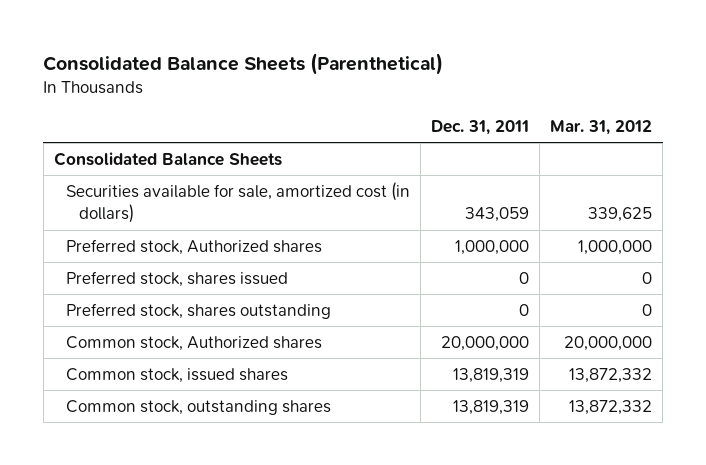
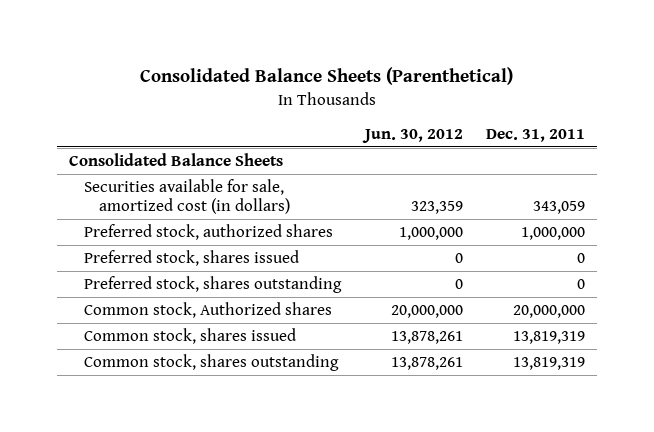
[550,119,653,135] Mar. 31, 2012 -> none
none -> [361,128,463,143] Jun. 30, 2012
[66,239,323,256] Preferred stock, Authorized shares -> [83,223,333,240] Preferred stock, authorized shares
[66,368,289,384] Common stock, issued shares -> [83,327,296,344] Common stock, shares issued
[66,400,332,416] Common stock, outstanding shares -> [83,353,339,371] Common stock, shares outstanding

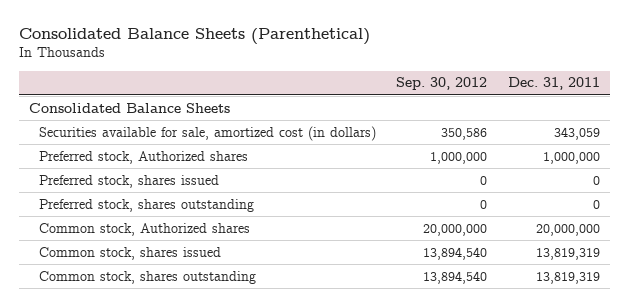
[361,128,463,143] Jun. 30, 2012 -> none
none -> [396,77,488,91] Sep. 30, 2012
[83,223,333,240] Preferred stock, authorized shares -> [38,150,248,164] Preferred stock, Authorized shares

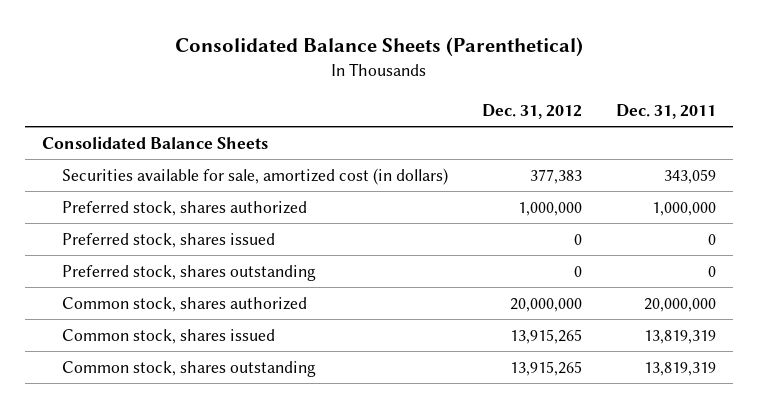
[396,77,488,91] Sep. 30, 2012 -> none
none -> [482,103,583,119] Dec. 31, 2012
[38,150,248,164] Preferred stock, Authorized shares -> [61,200,307,216] Preferred stock, shares authorized
[38,222,250,236] Common stock, Authorized shares -> [61,296,307,312] Common stock, shares authorized

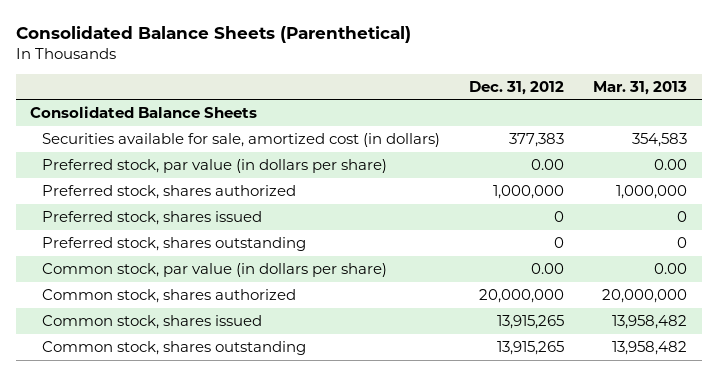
[616,103,717,119] Dec. 31, 2011 -> none
none -> [592,80,687,95] Mar. 31, 2013
none -> [41,159,387,174] Preferred stock, par value (in dollars per share)
none -> [41,263,387,278] Common stock, par value (in dollars per share)

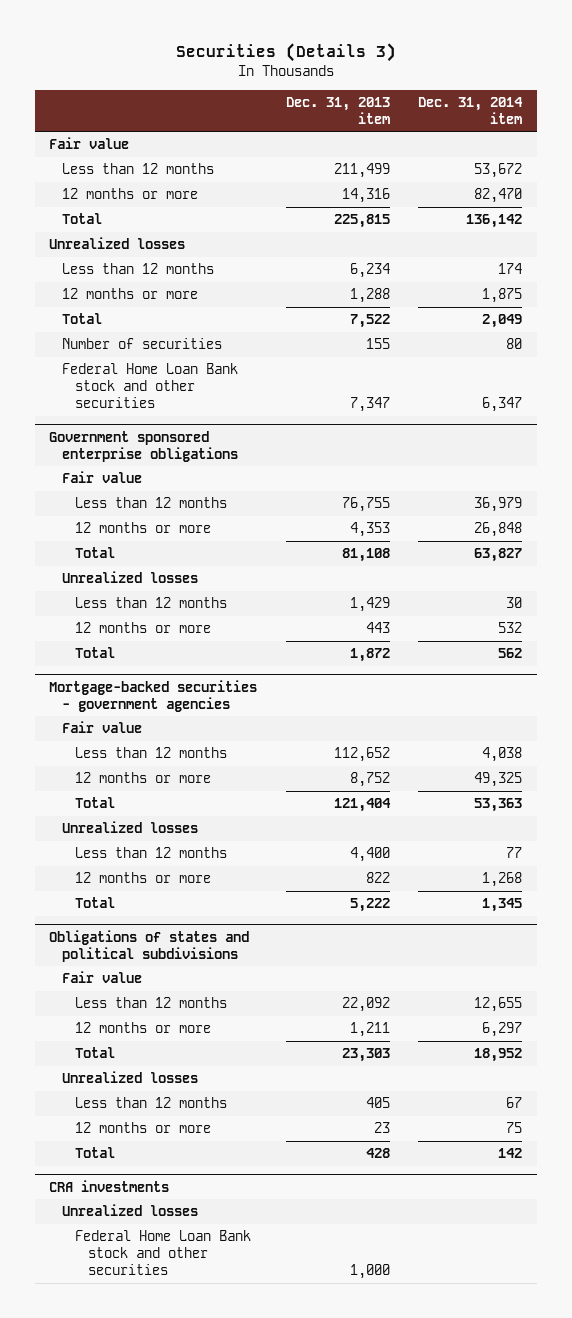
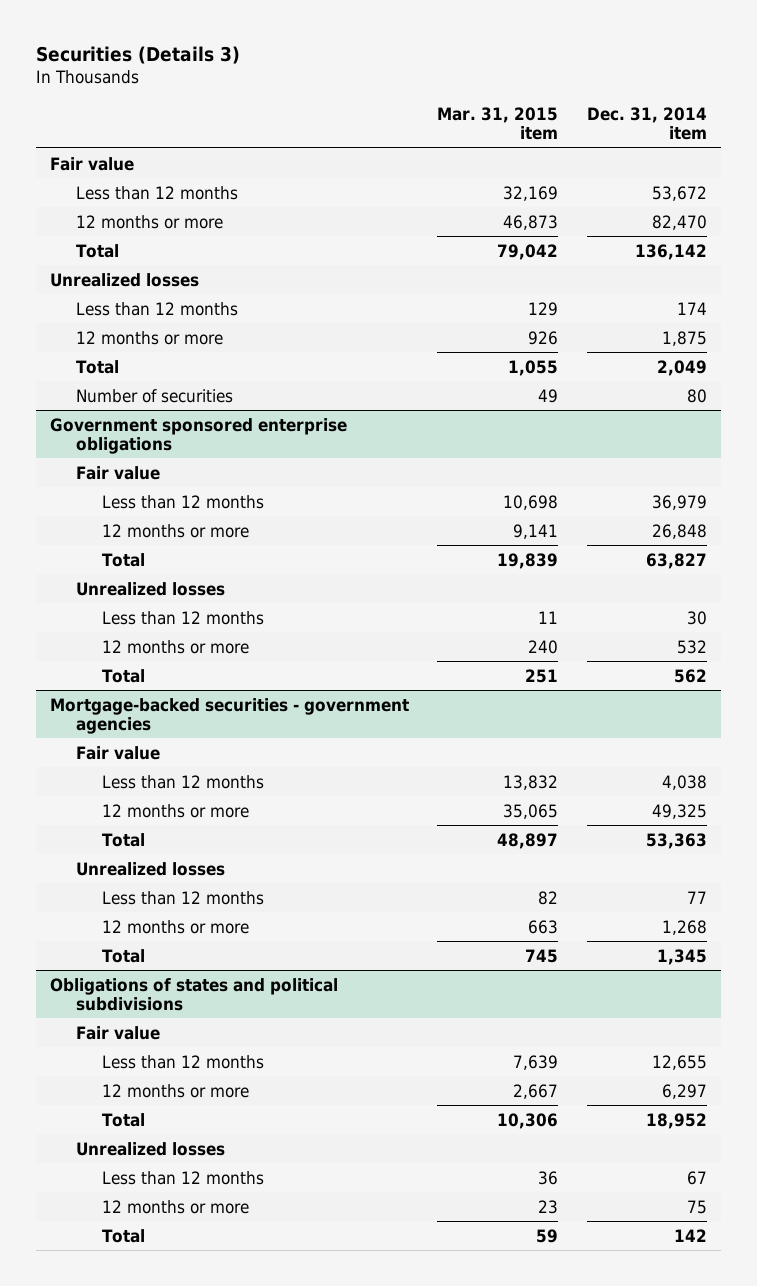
[285,96,390,124] Dec. 31, 2013 item -> none
none -> [437,107,559,141] Mar. 31, 2015 item
[62,363,239,409] Federal Home Loan Bank stock and other securities -> none
[49,1179,170,1192] CRA investments -> none
[62,1204,199,1217] Unrealized losses -> none
[75,1230,252,1276] Federal Home Loan Bank stock and other securities -> none

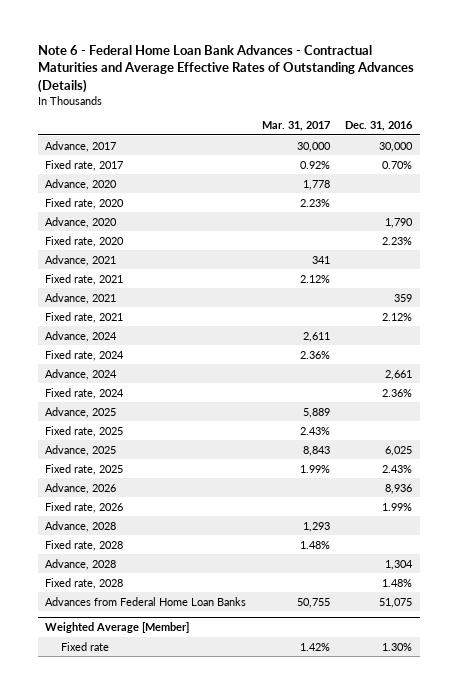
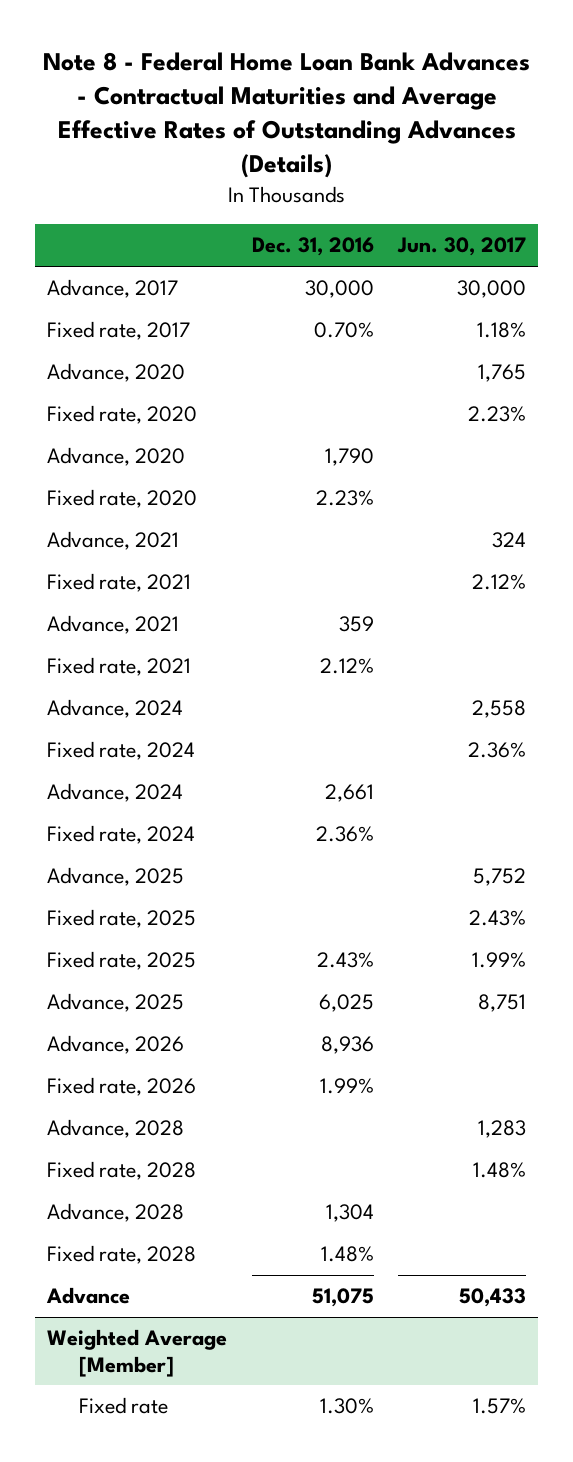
[37,45,414,93] Note 6 - Federal Home Loan Bank Advances - Contractual Maturities and Average Effective Rates of Outstanding Advances (Details) -> [42,51,530,179] Note 8 - Federal Home Loan Bank Advances - Contractual Maturities and Average Effective Rates of Outstanding Advances (Details)
[261,121,330,132] Mar. 31, 2017 -> none
none -> [396,237,526,257] Jun. 30, 2017
[45,444,117,456] Advance, 2025 -> [47,993,185,1013] Advance, 2025
[45,596,247,606] Advances from Federal Home Loan Banks -> [46,1287,131,1305] Advance

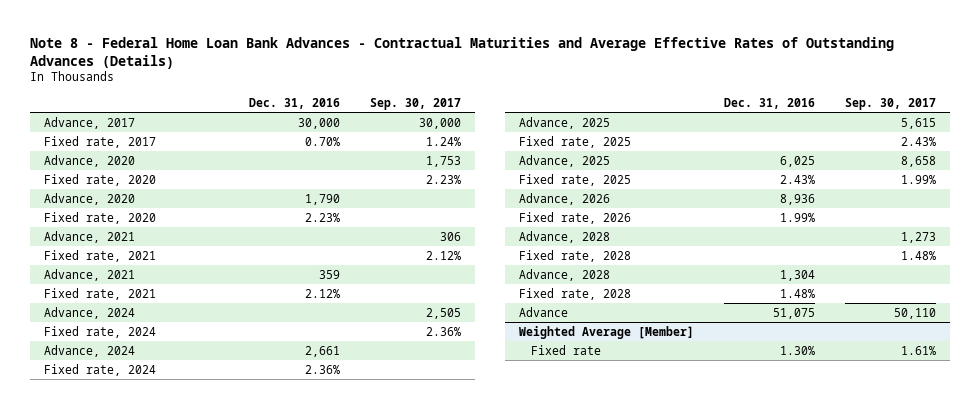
[396,237,526,257] Jun. 30, 2017 -> none
none -> [369,97,461,110] Sep. 30, 2017
[47,951,197,971] Fixed rate, 2025 -> [519,173,632,186] Fixed rate, 2025

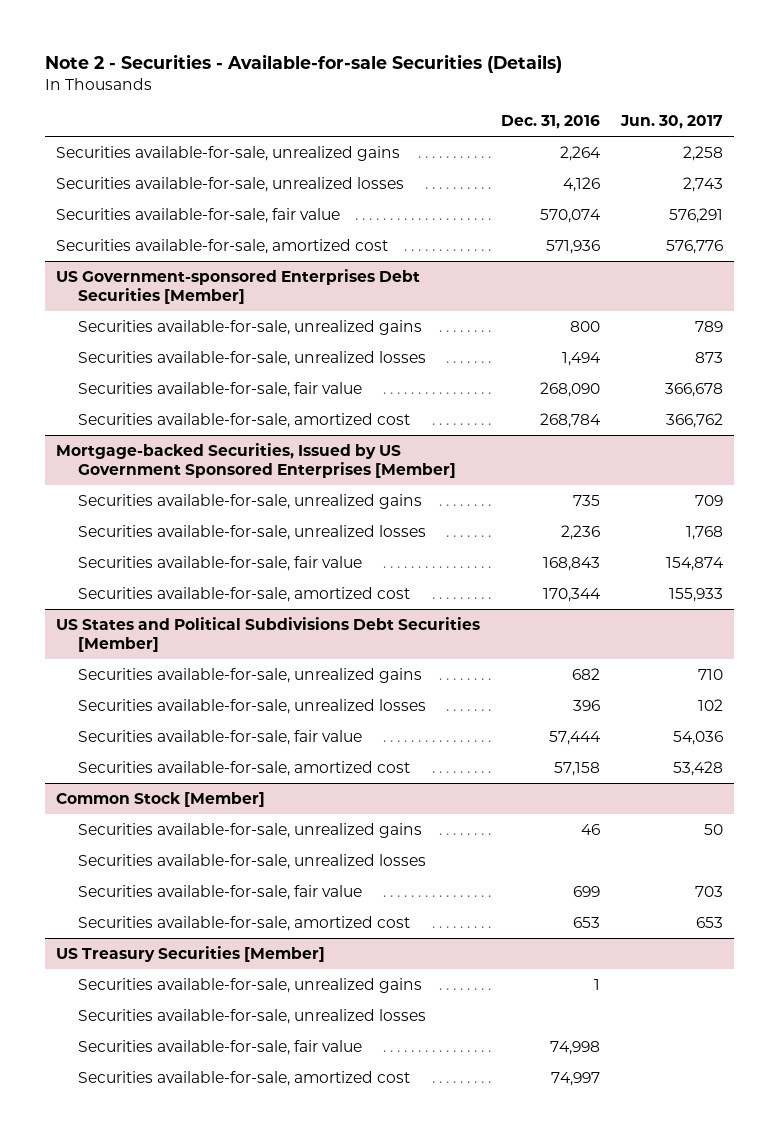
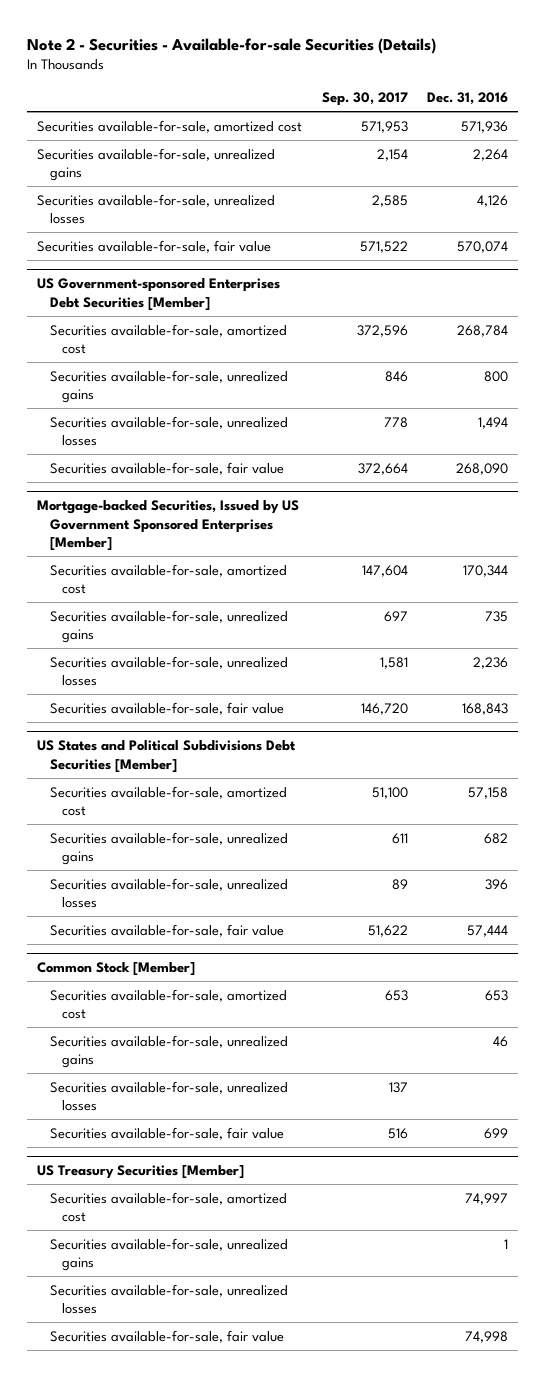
[620,115,724,130] Jun. 30, 2017 -> none
none -> [321,92,408,107] Sep. 30, 2017
[56,238,389,254] Securities available-for-sale, amortized cost -> [36,119,302,133] Securities available-for-sale, amortized cost
[78,412,411,428] Securities available-for-sale, amortized cost -> [49,323,287,355] Securities available-for-sale, amortized cost
[78,586,411,602] Securities available-for-sale, amortized cost -> [49,563,287,595] Securities available-for-sale, amortized cost
[78,760,411,776] Securities available-for-sale, amortized cost -> [49,785,287,817] Securities available-for-sale, amortized cost
[78,915,411,931] Securities available-for-sale, amortized cost -> [49,988,287,1020] Securities available-for-sale, amortized cost
[78,1070,411,1086] Securities available-for-sale, amortized cost -> [49,1191,287,1223] Securities available-for-sale, amortized cost

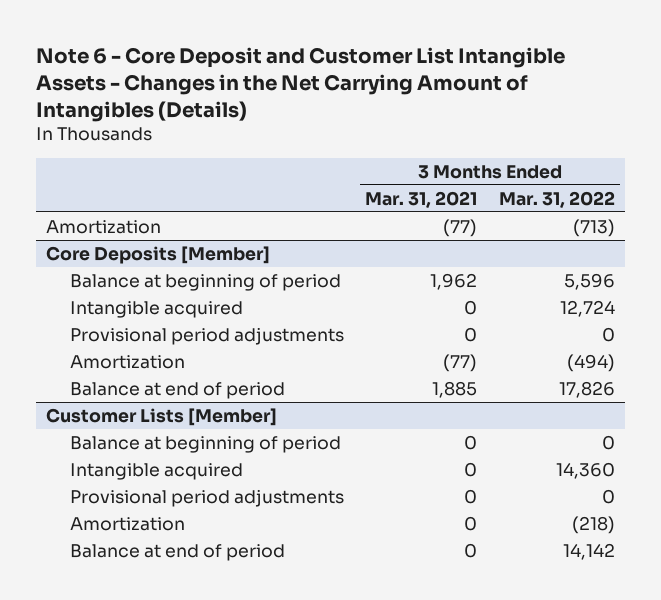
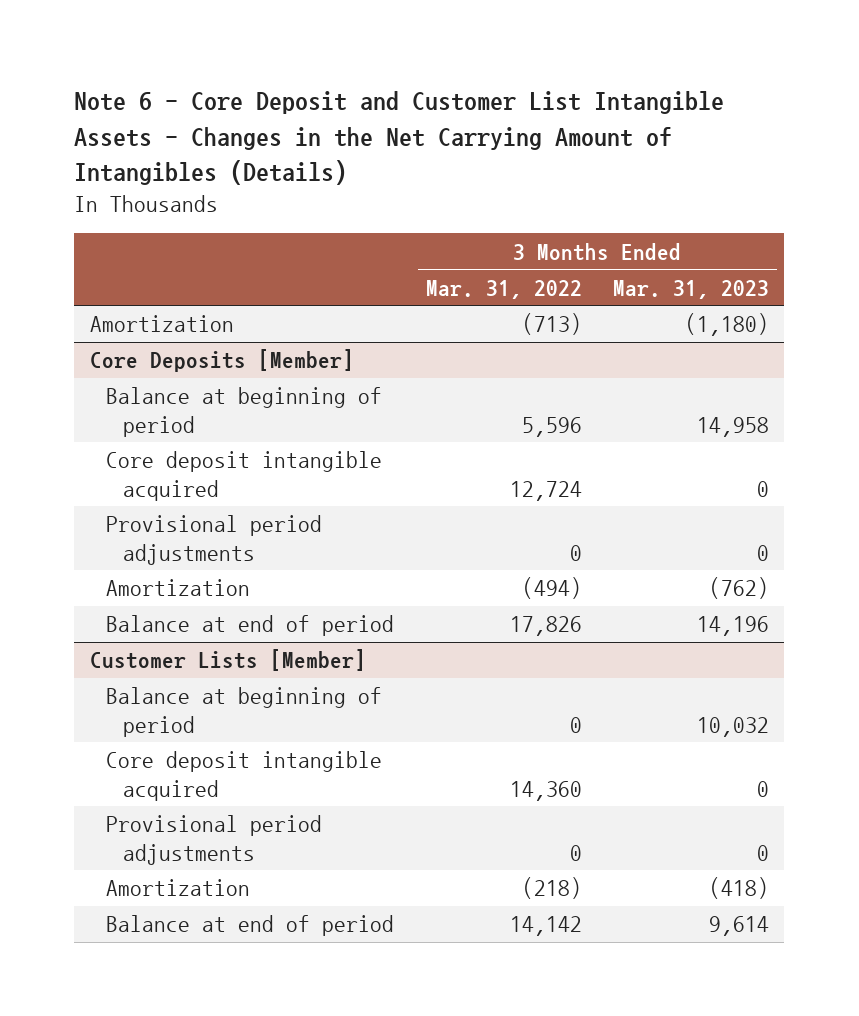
[365,190,478,208] Mar. 31, 2021 -> none
none -> [612,279,769,299] Mar. 31, 2023
[70,300,244,318] Intangible acquired -> [106,451,383,501] Core deposit intangible acquired
[70,462,244,480] Intangible acquired -> [106,751,383,801] Core deposit intangible acquired

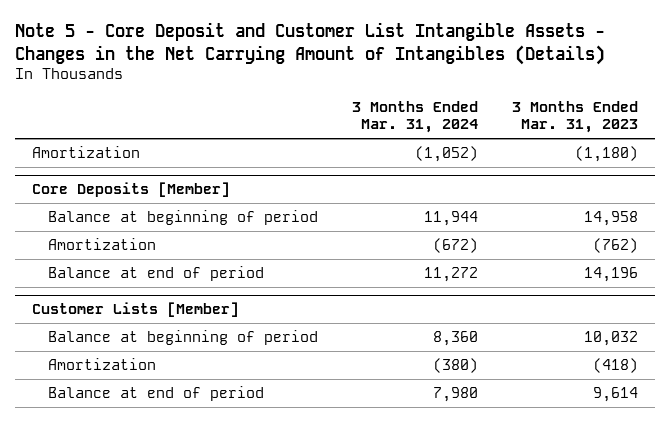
[74,91,725,185] Note 6 - Core Deposit and Customer List Intangible Assets - Changes in the Net Carrying Amount of Intangibles (Details) -> [15,22,606,65] Note 5 - Core Deposit and Customer List Intangible Assets - Changes in the Net Carrying Amount of Intangibles (Details)
[425,279,582,299] Mar. 31, 2022 -> none
none -> [352,101,479,134] 3 Months Ended Mar. 31, 2024
[106,451,383,501] Core deposit intangible acquired -> none
[106,515,323,565] Provisional period adjustments -> none
[106,751,383,801] Core deposit intangible acquired -> none
[106,815,323,865] Provisional period adjustments -> none

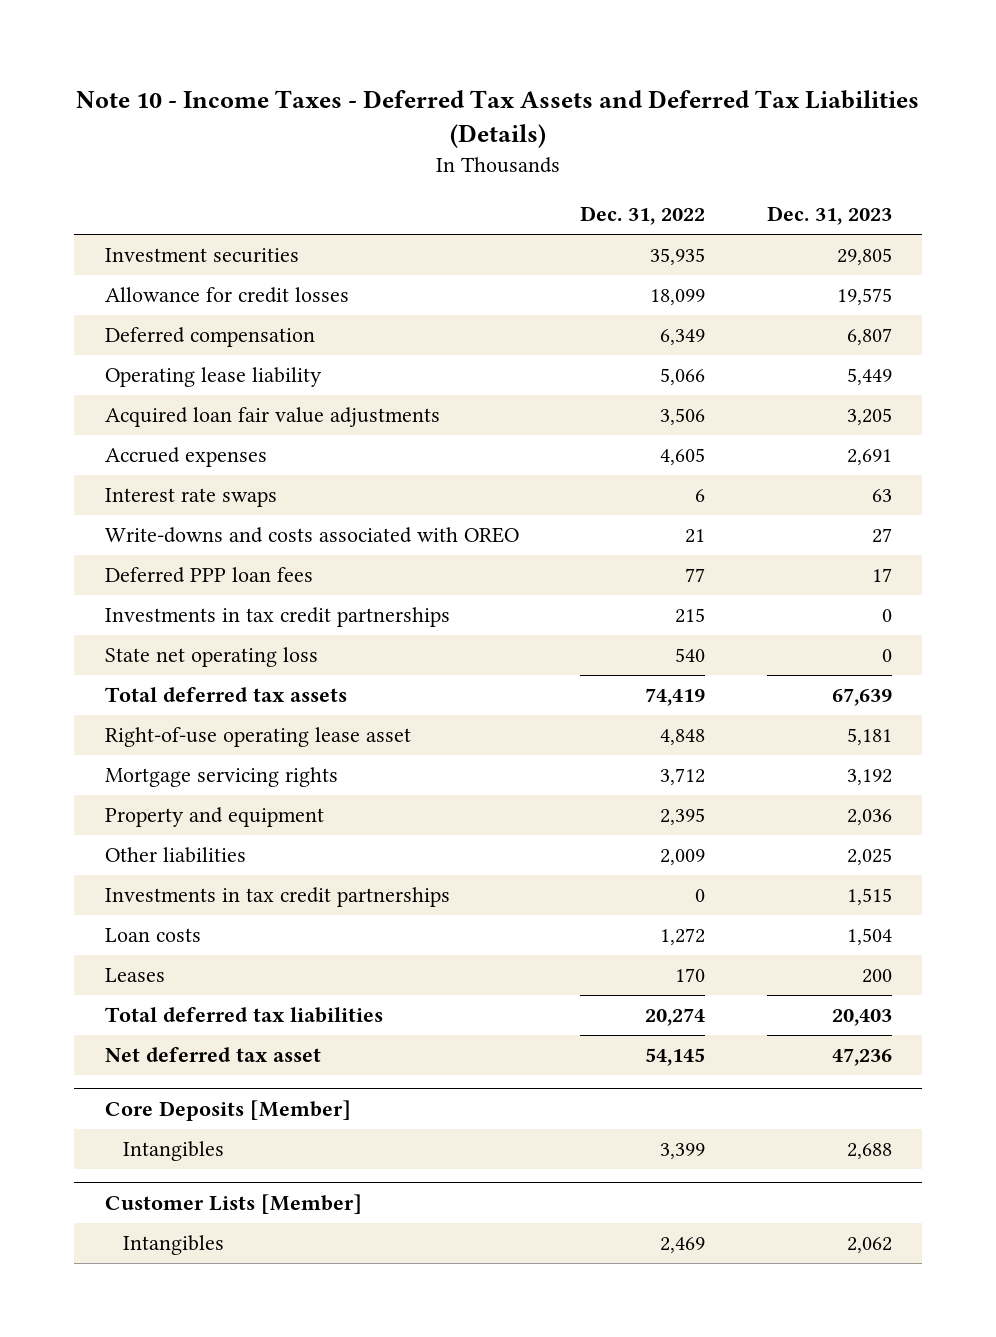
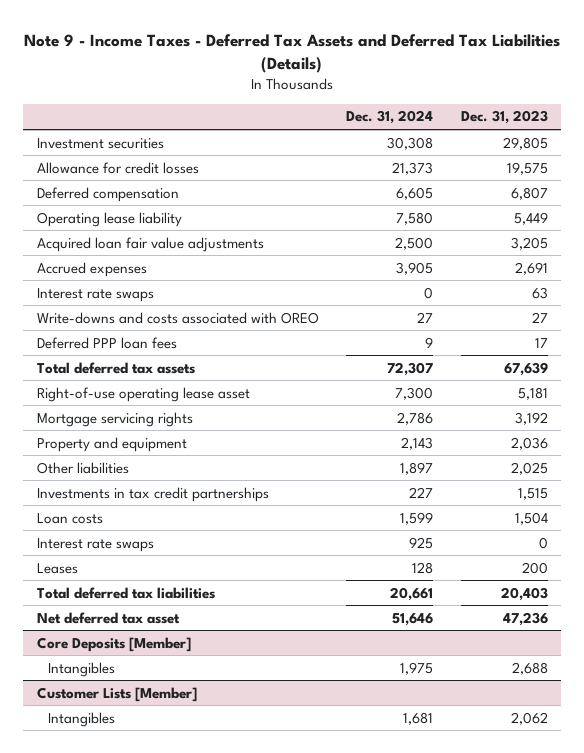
[76,90,920,149] Note 10 - Income Taxes - Deferred Tax Assets and Deferred Tax Liabilities (Details) -> [24,33,561,73] Note 9 - Income Taxes - Deferred Tax Assets and Deferred Tax Liabilities (Details)
[580,206,706,226] Dec. 31, 2022 -> none
none -> [346,110,434,125] Dec. 31, 2024
[104,607,450,628] Investments in tax credit partnerships -> none
[104,647,318,668] State net operating loss -> none
none -> [36,537,154,552] Interest rate swaps

